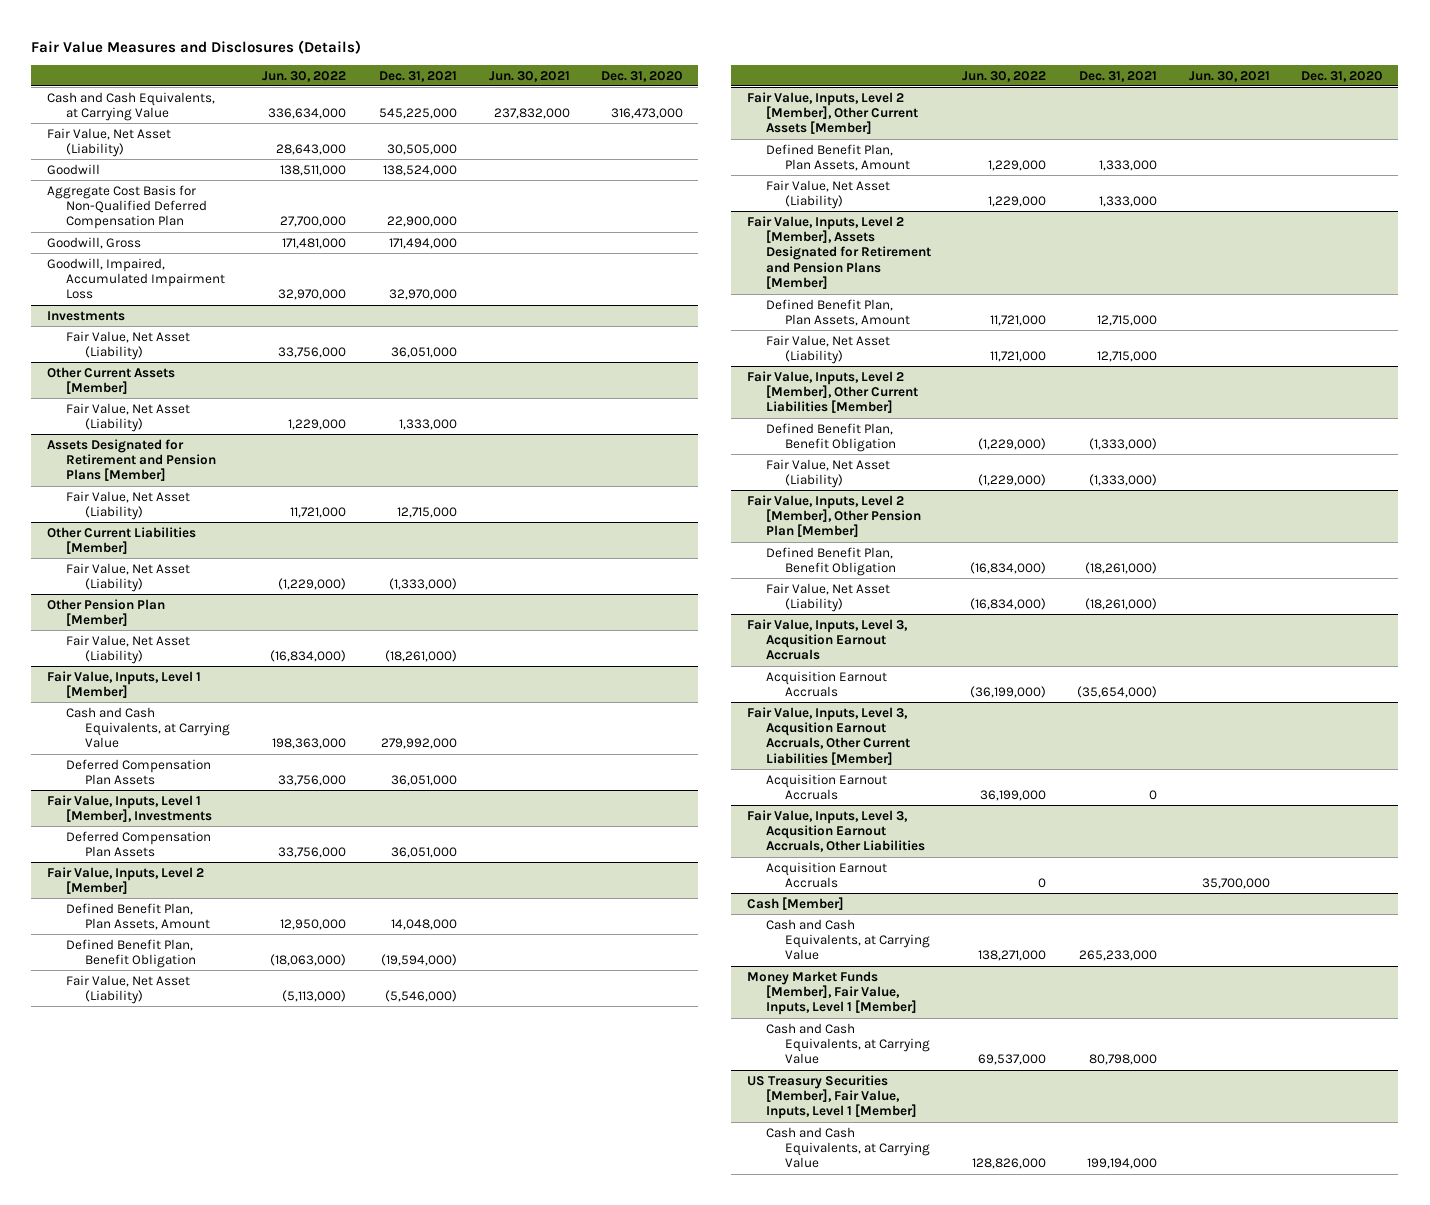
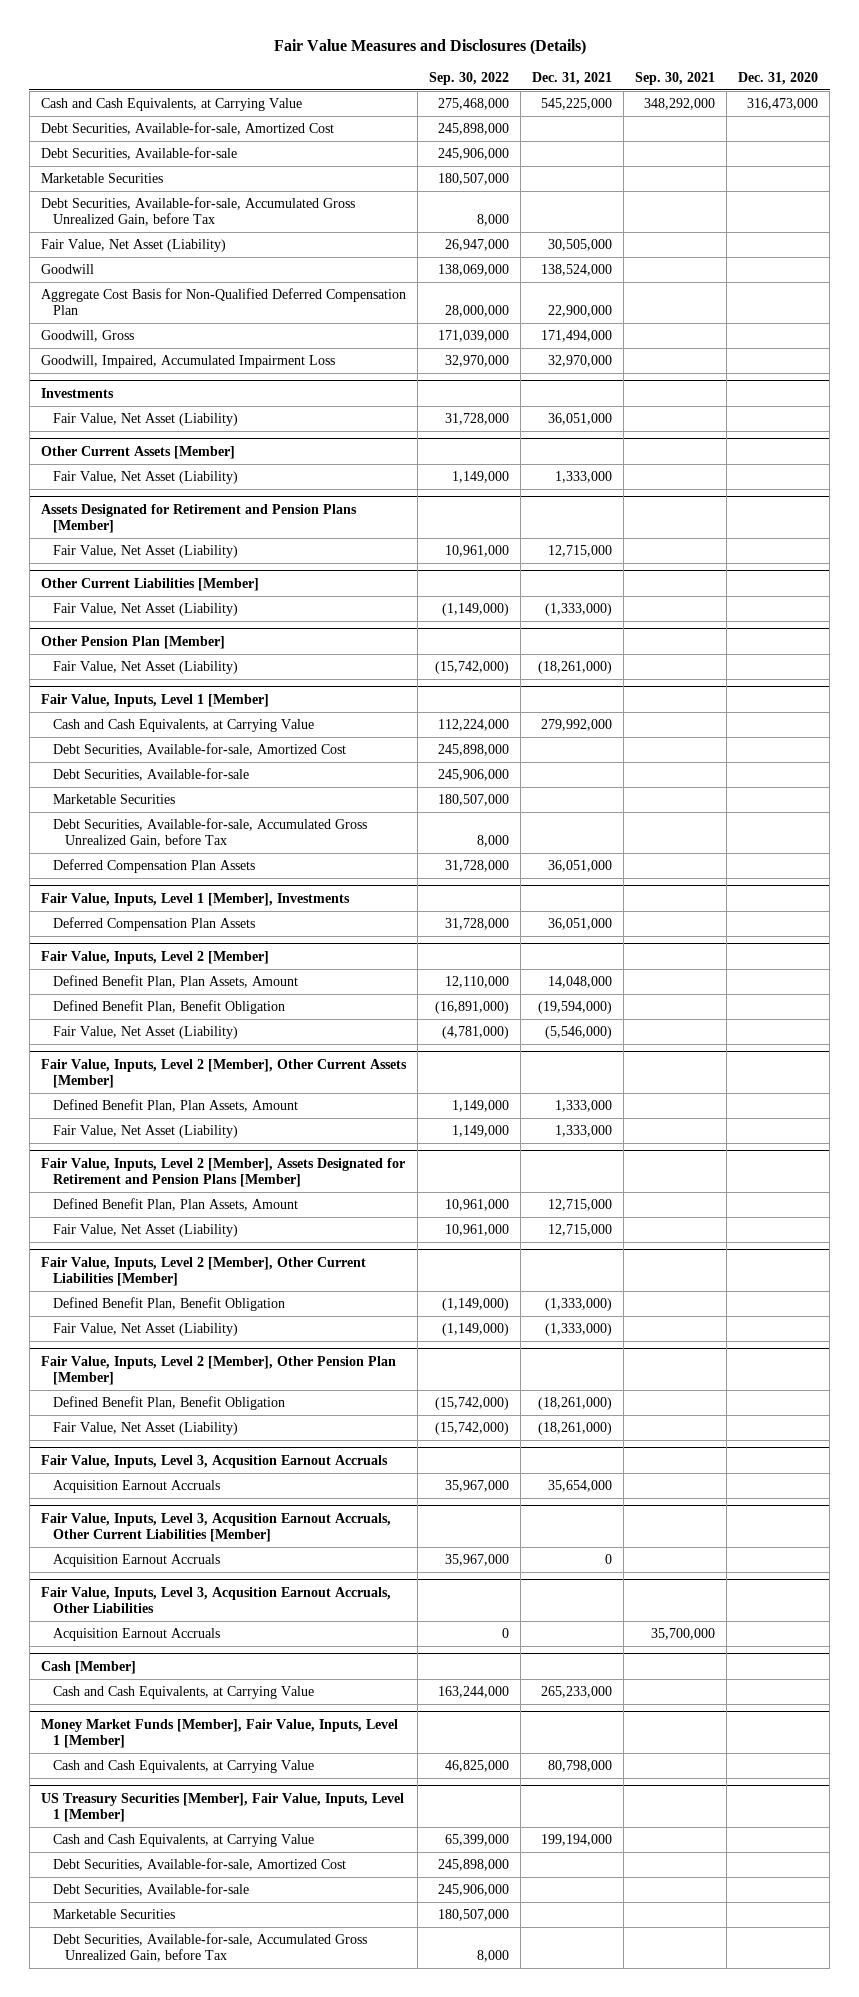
[262,70,347,82] Jun. 30, 2022 -> none
[488,70,570,82] Jun. 30, 2021 -> none
none -> [428,71,509,85] Sep. 30, 2022
none -> [635,71,716,85] Sep. 30, 2021
none -> [40,122,334,136] Debt Securities, Available-for-sale, Amortized Cost
none -> [40,147,237,161] Debt Securities, Available-for-sale
none -> [40,173,163,184] Marketable Securities
none -> [40,197,355,227] Debt Securities, Available-for-sale, Accumulated Gross Unrealized Gain, before Tax
none -> [52,743,346,757] Debt Securities, Available-for-sale, Amortized Cost
none -> [52,768,249,782] Debt Securities, Available-for-sale
none -> [52,794,175,805] Marketable Securities
none -> [52,818,367,848] Debt Securities, Available-for-sale, Accumulated Gross Unrealized Gain, before Tax
[1077,686,1158,699] (35,654,000) -> [548,1480,613,1493] 35,654,000
none -> [52,1858,346,1872] Debt Securities, Available-for-sale, Amortized Cost
none -> [52,1883,249,1897] Debt Securities, Available-for-sale
none -> [52,1909,175,1920] Marketable Securities
none -> [52,1933,367,1963] Debt Securities, Available-for-sale, Accumulated Gross Unrealized Gain, before Tax

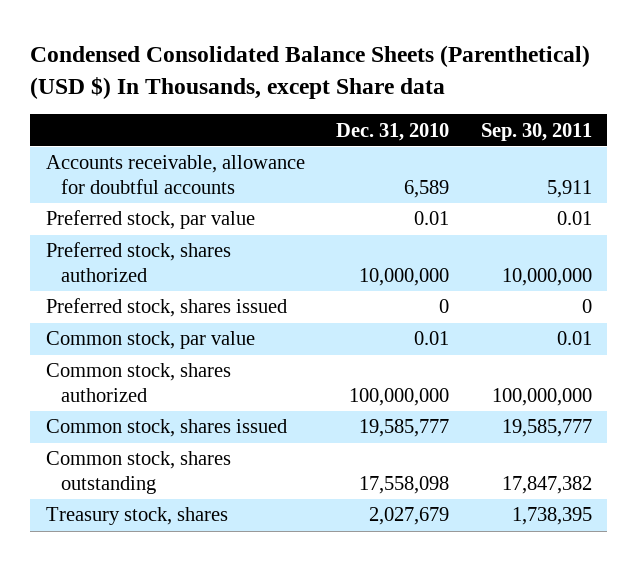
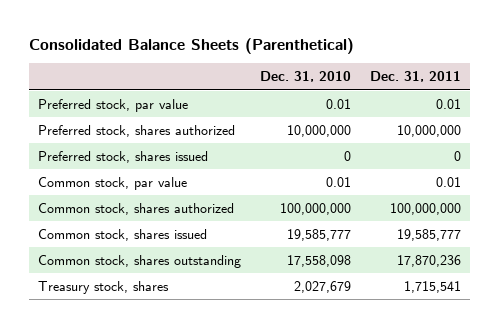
[30,45,591,99] Condensed Consolidated Balance Sheets (Parenthetical) (USD $) In Thousands, except Share data -> [29,37,355,54] Consolidated Balance Sheets (Parenthetical)
[480,122,592,141] Sep. 30, 2011 -> none
none -> [369,71,461,83] Dec. 31, 2011
[45,155,305,195] Accounts receivable, allowance for doubtful accounts -> none

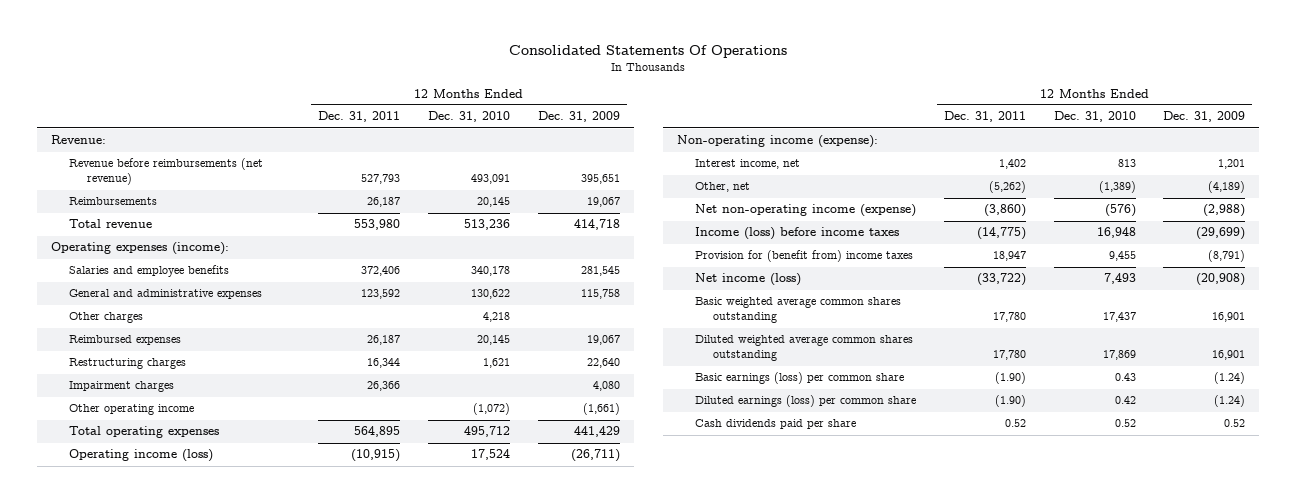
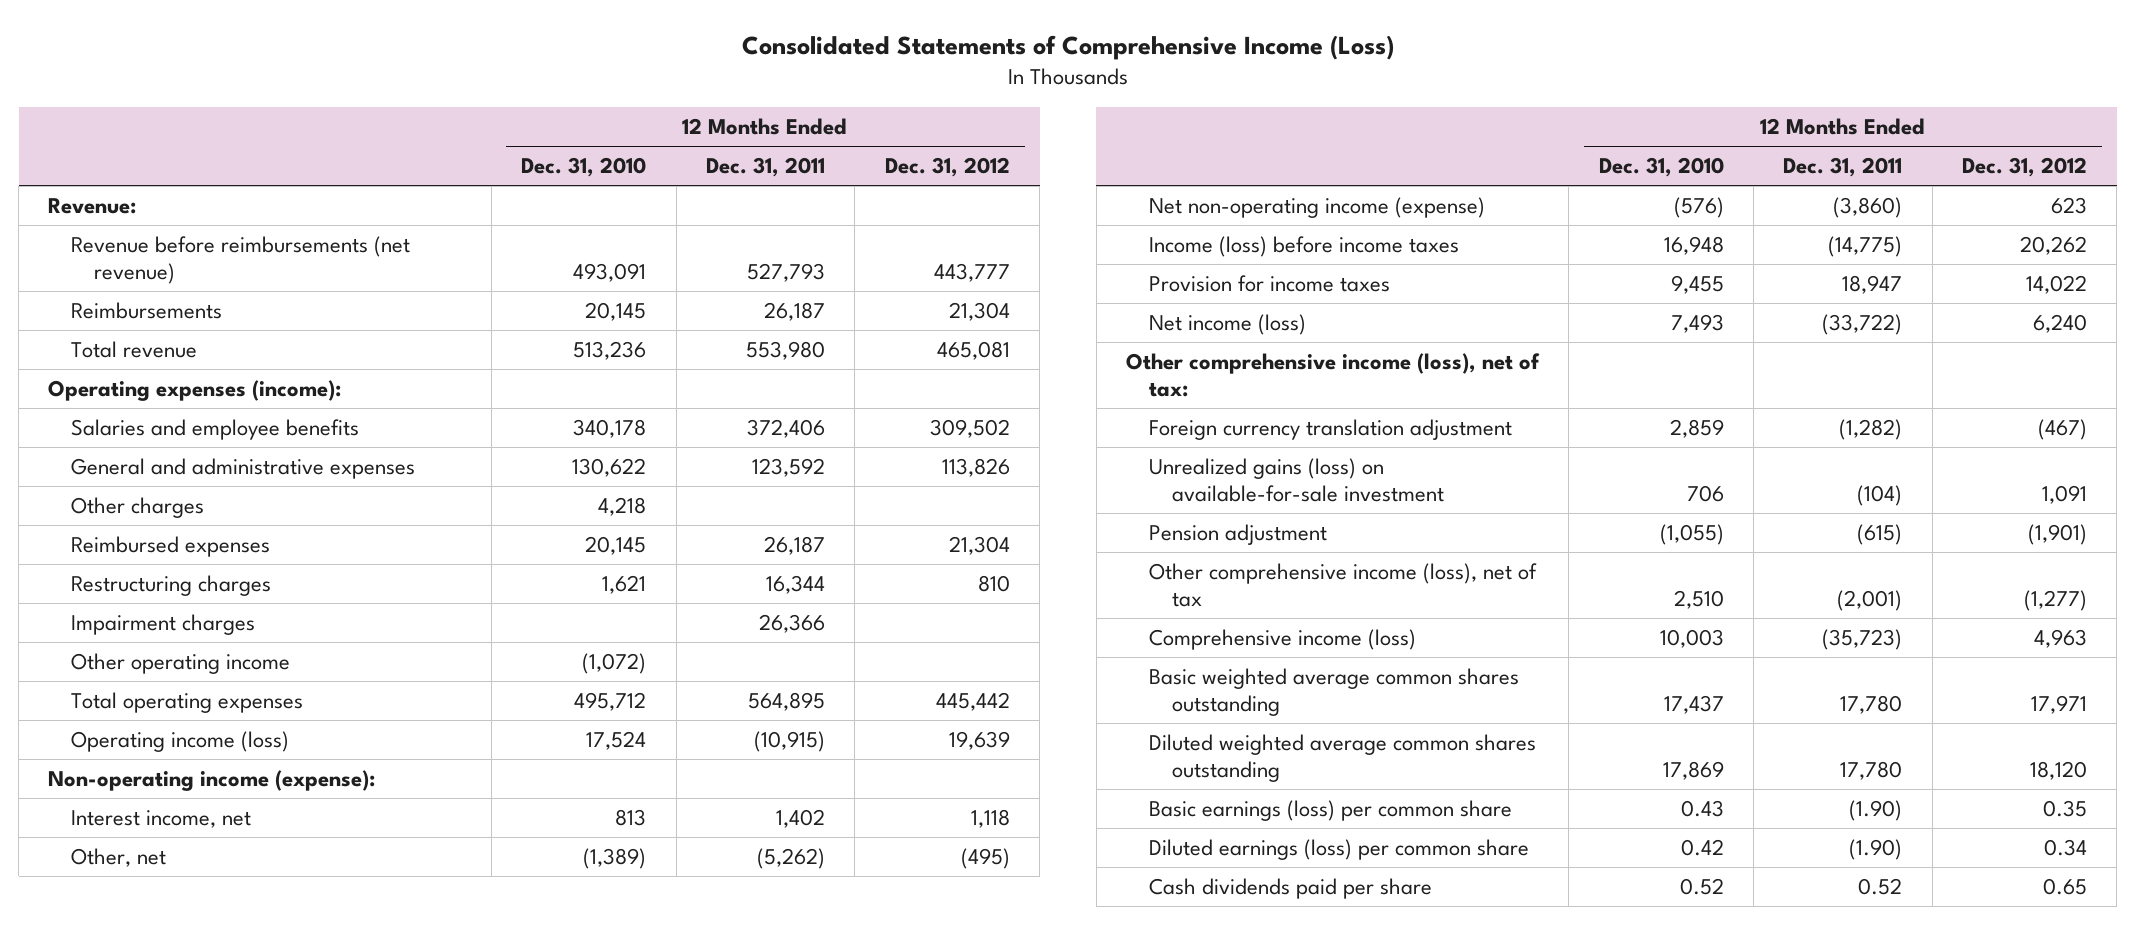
[509,44,788,58] Consolidated Statements Of Operations -> [741,34,1394,60] Consolidated Statements of Comprehensive Income (Loss)
[537,111,620,123] Dec. 31, 2009 -> none
none -> [884,157,1010,178] Dec. 31, 2012
[694,250,913,263] Provision for (benefit from) income taxes -> [1148,275,1390,293] Provision for income taxes
none -> [1125,353,1540,398] Other comprehensive income (loss), net of tax:
none -> [1148,419,1512,441] Foreign currency translation adjustment
none -> [1148,458,1444,503] Unrealized gains (loss) on available-for-sale investment
none -> [1148,524,1327,546] Pension adjustment
none -> [1148,563,1537,608] Other comprehensive income (loss), net of tax
none -> [1148,629,1416,651] Comprehensive income (loss)

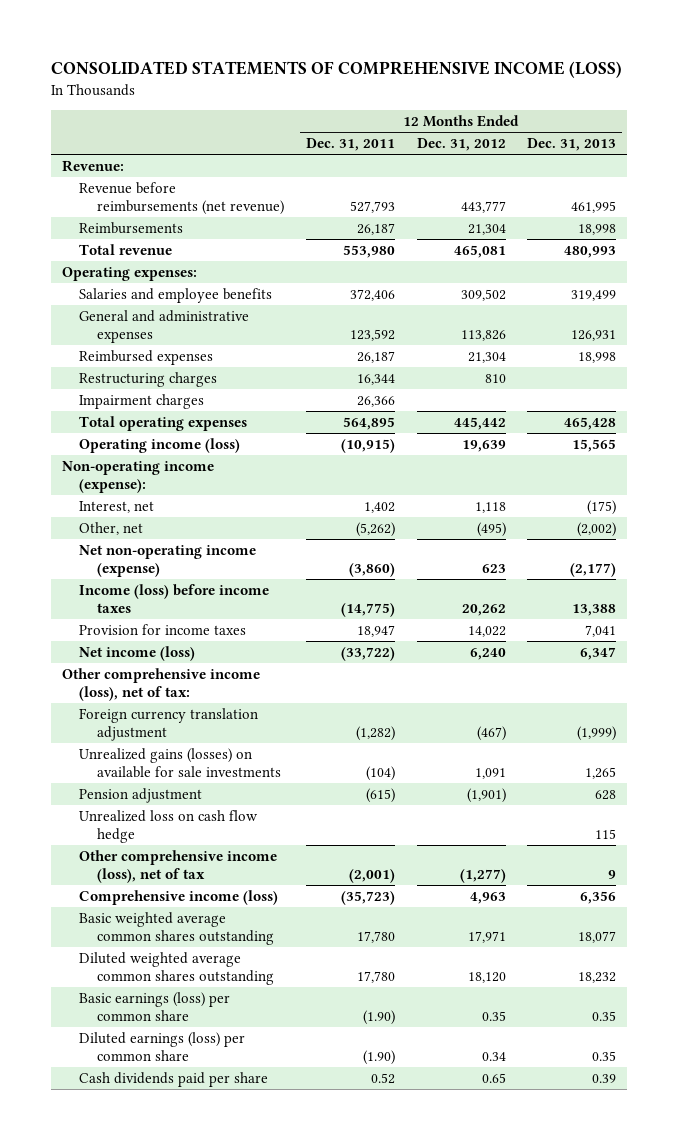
[741,34,1394,60] Consolidated Statements of Comprehensive Income (Loss) -> [50,61,622,79] CONSOLIDATED STATEMENTS OF COMPREHENSIVE INCOME (LOSS)
[521,157,647,178] Dec. 31, 2010 -> none
none -> [527,138,617,152] Dec. 31, 2013
[48,380,342,402] Operating expenses (income): -> [61,267,197,282] Operating expenses:
[71,497,205,519] Other charges -> none
[71,653,291,675] Other operating income -> none
[71,810,252,829] Interest income, net -> [79,501,155,514] Interest, net
[1148,458,1444,503] Unrealized gains (loss) on available-for-sale investment -> [79,748,281,779] Unrealized gains (losses) on available for sale investments
none -> [79,810,259,844] Unrealized loss on cash flow hedge

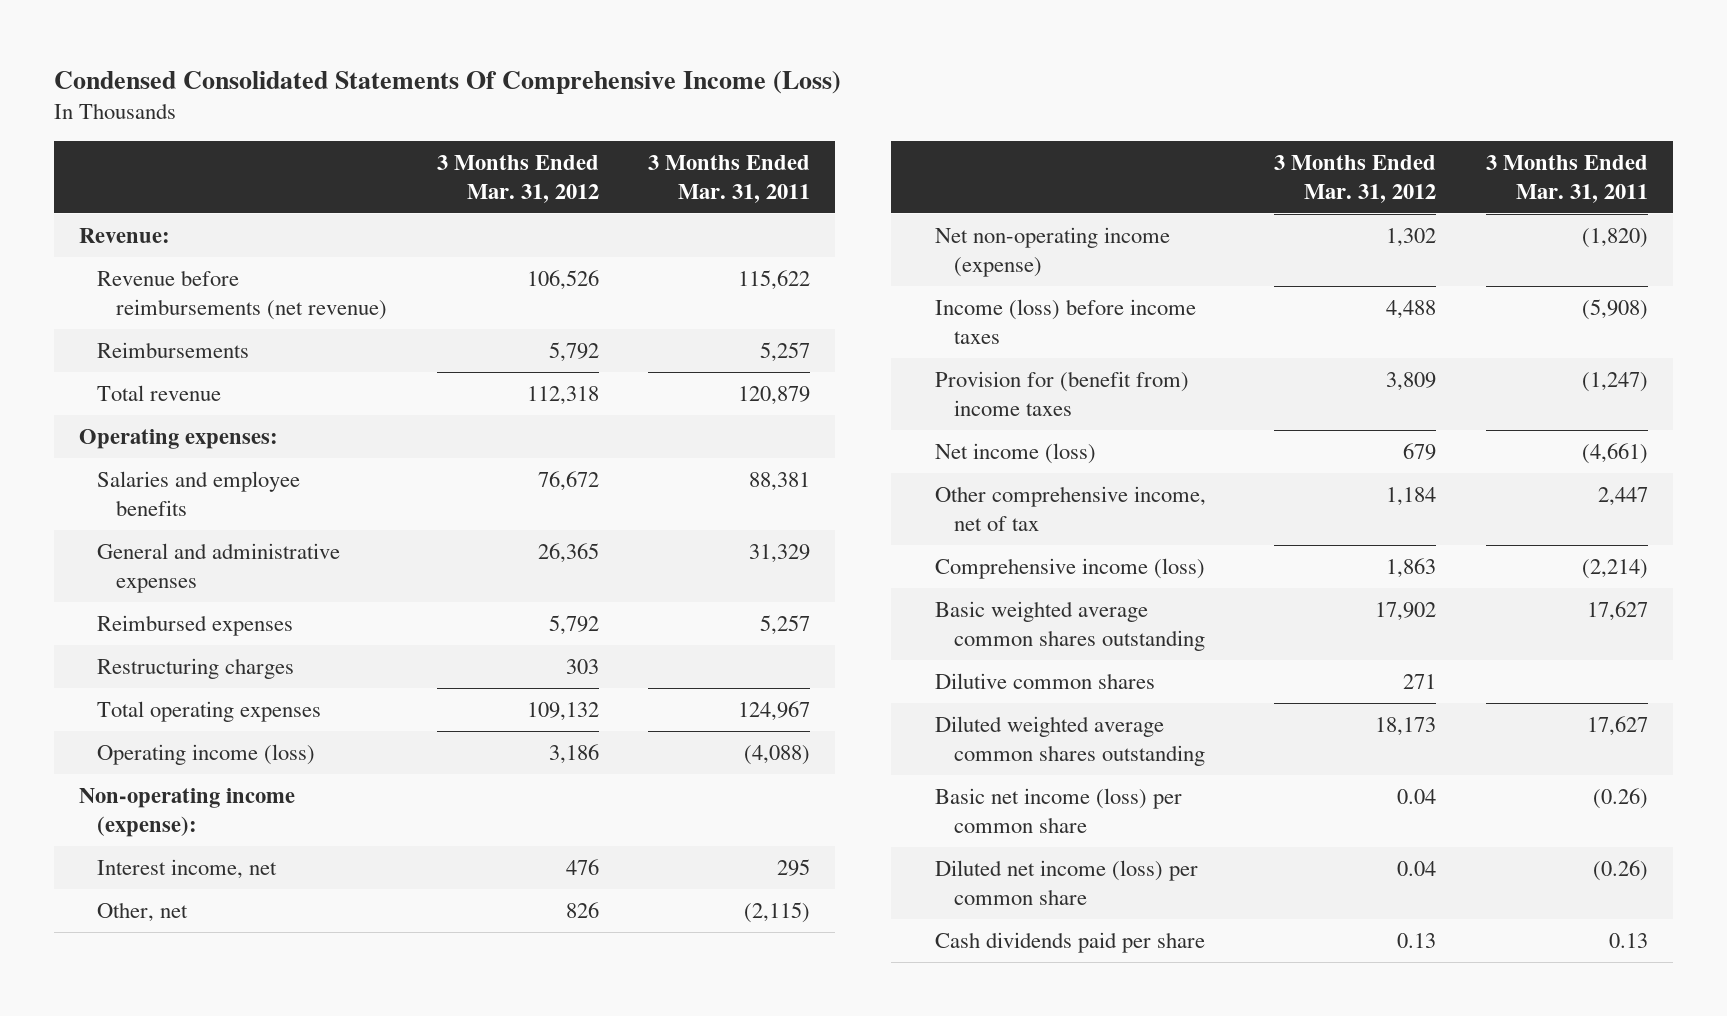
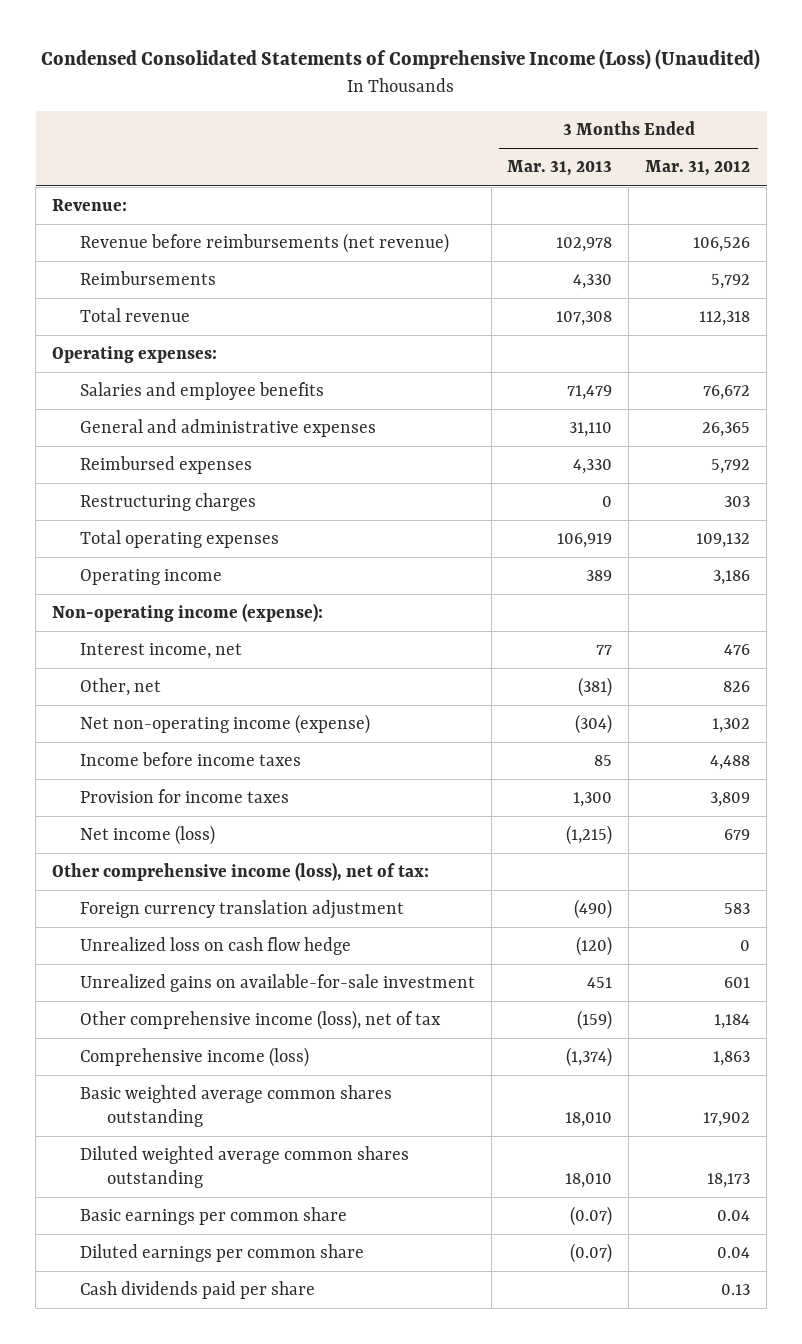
[53,70,841,94] Condensed Consolidated Statements Of Comprehensive Income (Loss) -> [41,49,761,71] Condensed Consolidated Statements of Comprehensive Income (Loss) (Unaudited)
[648,155,811,203] 3 Months Ended Mar. 31, 2011 -> none
none -> [507,160,613,177] Mar. 31, 2013
[97,743,316,765] Operating income (loss) -> [79,569,222,586] Operating income
[934,298,1196,344] Income (loss) before income taxes -> [79,752,301,767] Income before income taxes
[934,370,1189,416] Provision for (benefit from) income taxes -> [79,789,289,804] Provision for income taxes
none -> [51,862,429,882] Other comprehensive income (loss), net of tax:
none -> [79,900,404,920] Foreign currency translation adjustment
none -> [79,937,351,956] Unrealized loss on cash flow hedge
none -> [79,974,475,993] Unrealized gains on available-for-sale investment
[934,485,1206,531] Other comprehensive income, net of tax -> [79,1010,441,1031] Other comprehensive income (loss), net of tax
[934,672,1155,689] Dilutive common shares -> none
[934,787,1182,833] Basic net income (loss) per common share -> [79,1207,347,1226] Basic earnings per common share
[934,859,1198,905] Diluted net income (loss) per common share -> [79,1244,364,1263] Diluted earnings per common share

